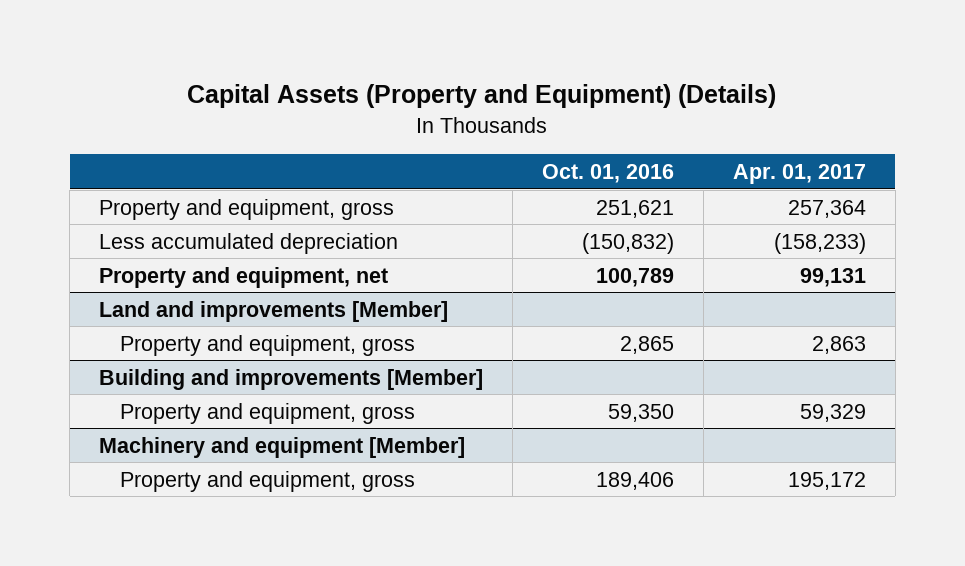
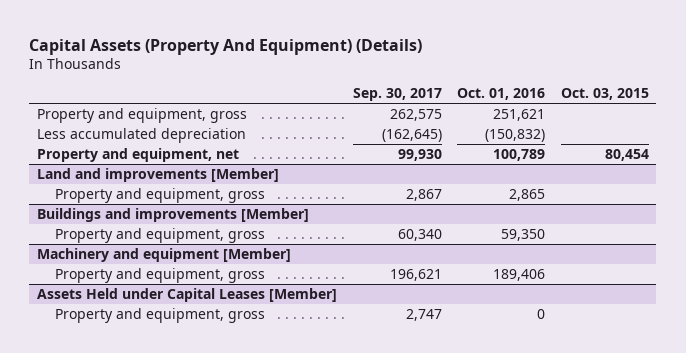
[187,84,777,109] Capital Assets (Property and Equipment) (Details) -> [29,38,423,55] Capital Assets (Property And Equipment) (Details)
[732,164,866,185] Apr. 01, 2017 -> none
none -> [352,88,442,102] Sep. 30, 2017
none -> [560,88,649,101] Oct. 03, 2015
[99,368,484,390] Building and improvements [Member] -> [37,207,310,222] Buildings and improvements [Member]
none -> [37,287,338,302] Assets Held under Capital Leases [Member]
none -> [54,307,265,323] Property and equipment, gross

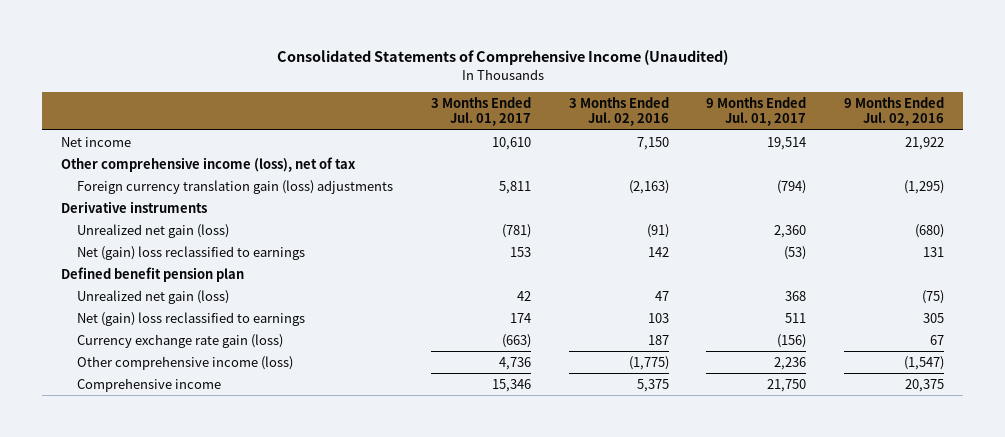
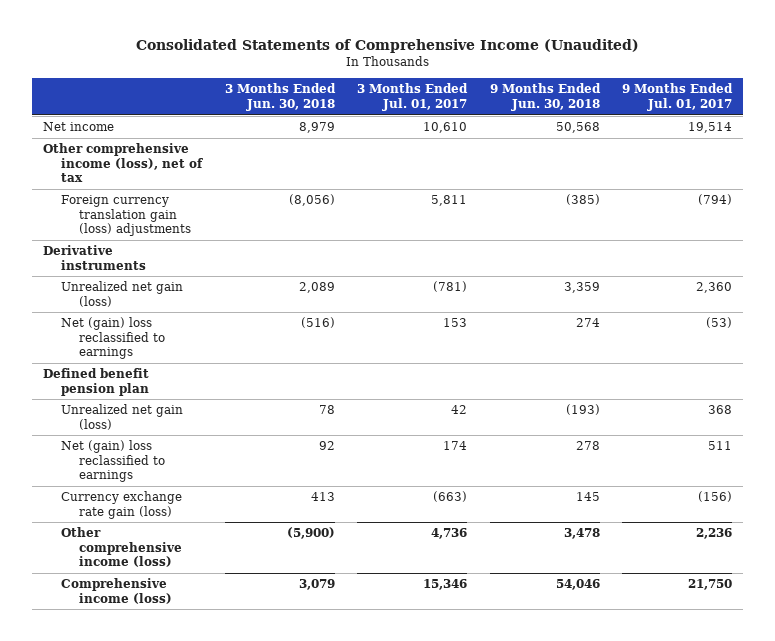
[568,96,669,127] 3 Months Ended Jul. 02, 2016 -> none
[844,96,945,127] 9 Months Ended Jul. 02, 2016 -> none
none -> [224,83,336,111] 3 Months Ended Jun. 30, 2018
none -> [489,83,601,111] 9 Months Ended Jun. 30, 2018
[77,377,222,392] Comprehensive income -> [61,578,173,604] Comprehensive income (loss)

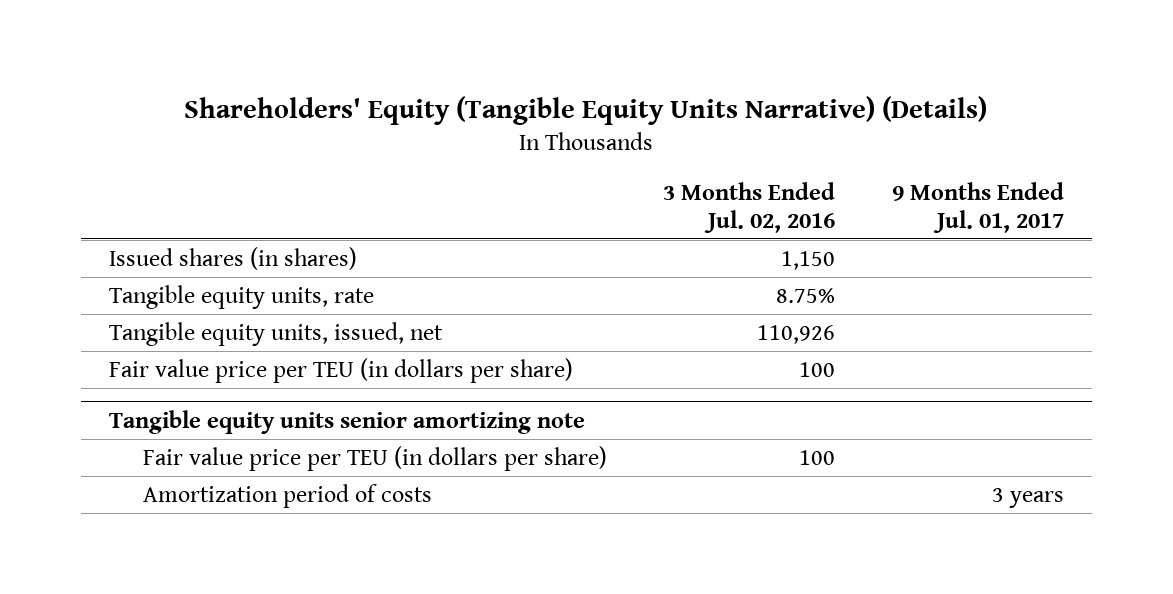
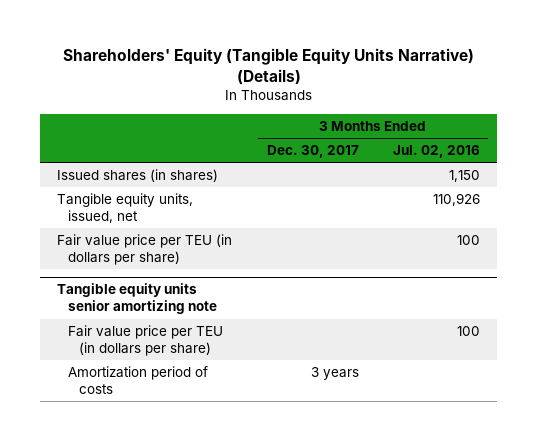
[891,182,1064,233] 9 Months Ended Jul. 01, 2017 -> none
none -> [266,145,359,159] Dec. 30, 2017
[109,284,375,309] Tangible equity units, rate -> none

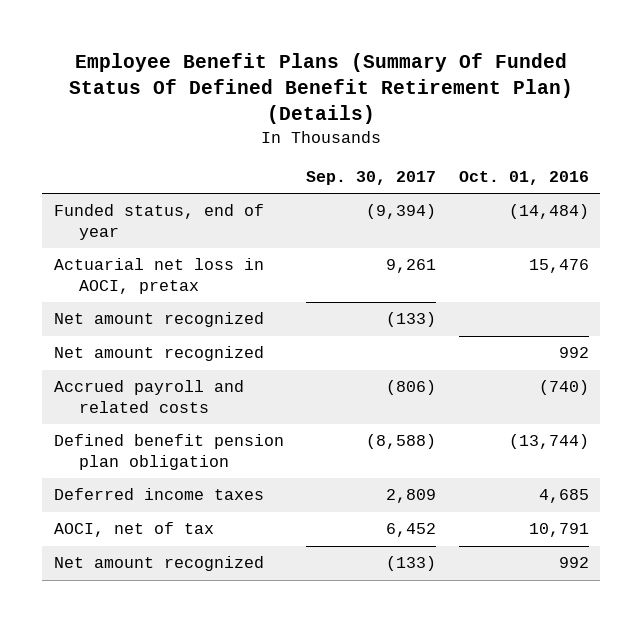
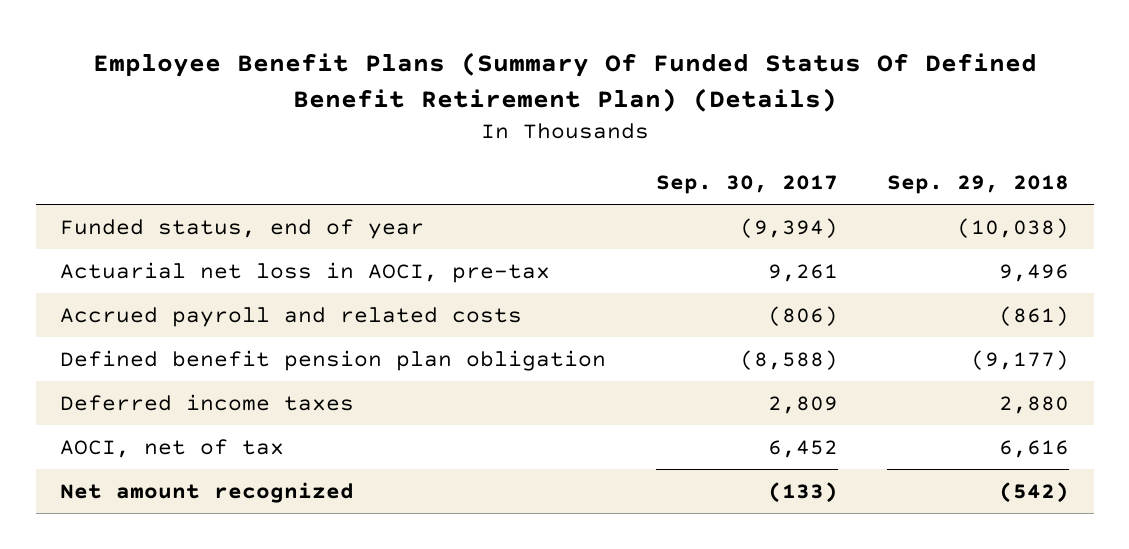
[459,171,590,186] Oct. 01, 2016 -> none
none -> [886,175,1069,195] Sep. 29, 2018
[53,312,264,328] Net amount recognized -> none
[53,346,264,362] Net amount recognized -> none
[53,258,264,294] Actuarial net loss in AOCI, pretax -> [60,261,551,283] Actuarial net loss in AOCI, pre-tax

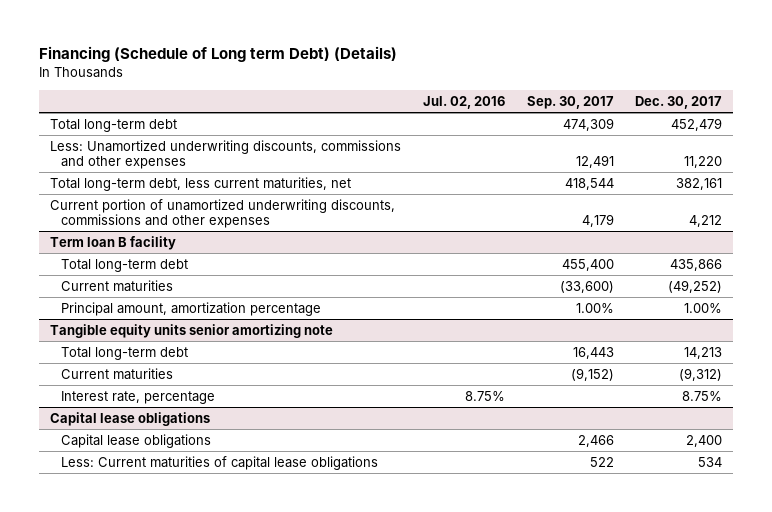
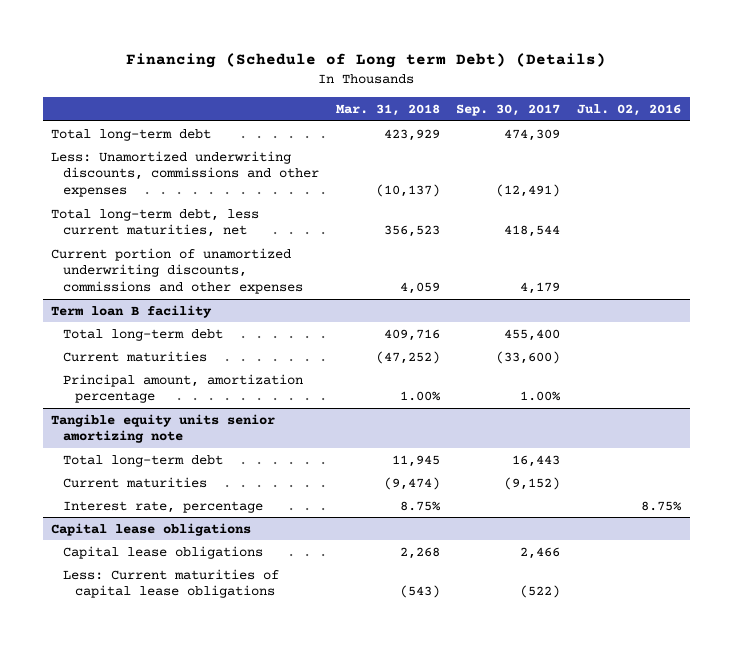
[635,96,723,110] Dec. 30, 2017 -> none
none -> [335,104,440,117] Mar. 31, 2018
[575,155,614,169] 12,491 -> [496,183,561,197] (12,491)
[589,456,614,467] 522 -> [520,585,561,599] (522)

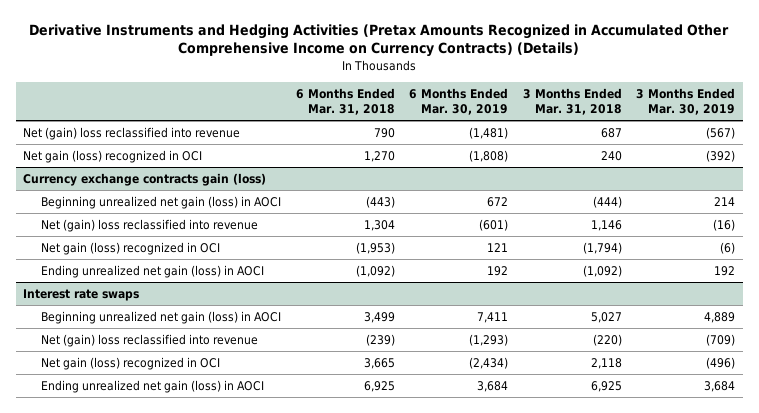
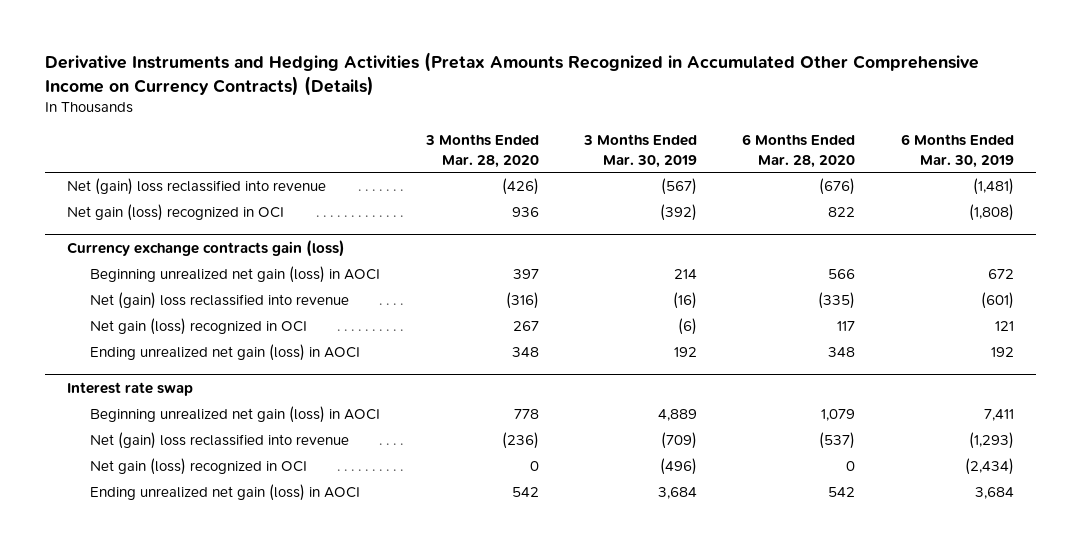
[295,87,395,116] 6 Months Ended Mar. 31, 2018 -> none
[522,87,622,116] 3 Months Ended Mar. 31, 2018 -> none
none -> [424,134,539,168] 3 Months Ended Mar. 28, 2020
none -> [742,134,856,168] 6 Months Ended Mar. 28, 2020
[23,288,140,301] Interest rate swaps -> [67,381,194,396] Interest rate swap

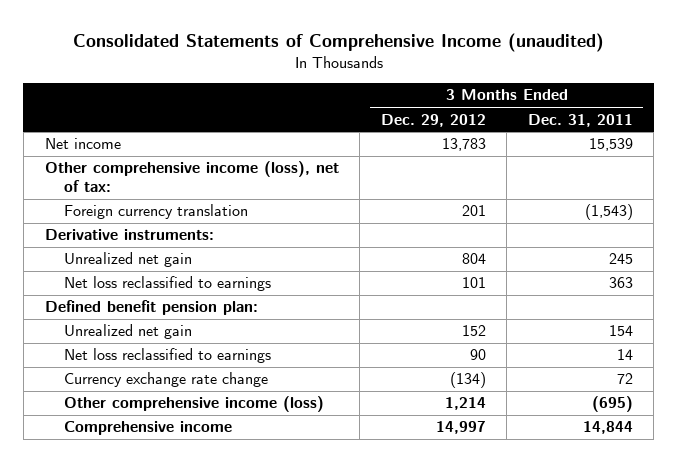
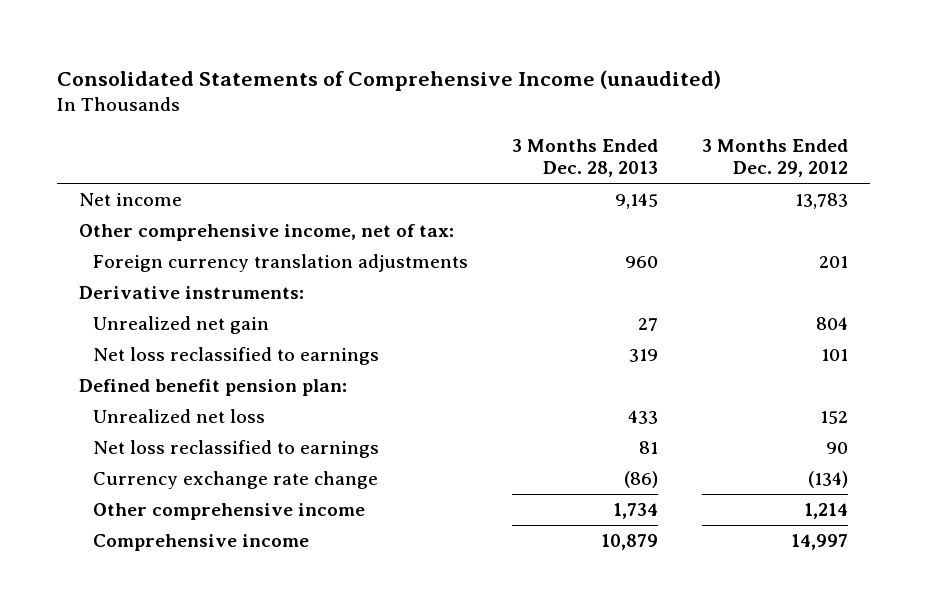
[527,113,633,127] Dec. 31, 2011 -> none
none -> [512,138,659,178] 3 Months Ended Dec. 28, 2013
[44,161,339,193] Other comprehensive income (loss), net of tax: -> [78,223,454,241] Other comprehensive income, net of tax:
[63,204,248,220] Foreign currency translation -> [93,253,469,272] Foreign currency translation adjustments
[63,324,192,340] Unrealized net gain -> [93,408,266,423] Unrealized net loss
[63,396,324,413] Other comprehensive income (loss) -> [93,502,366,520] Other comprehensive income

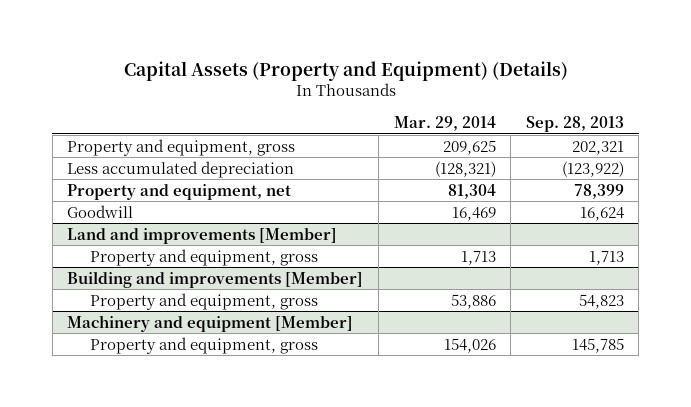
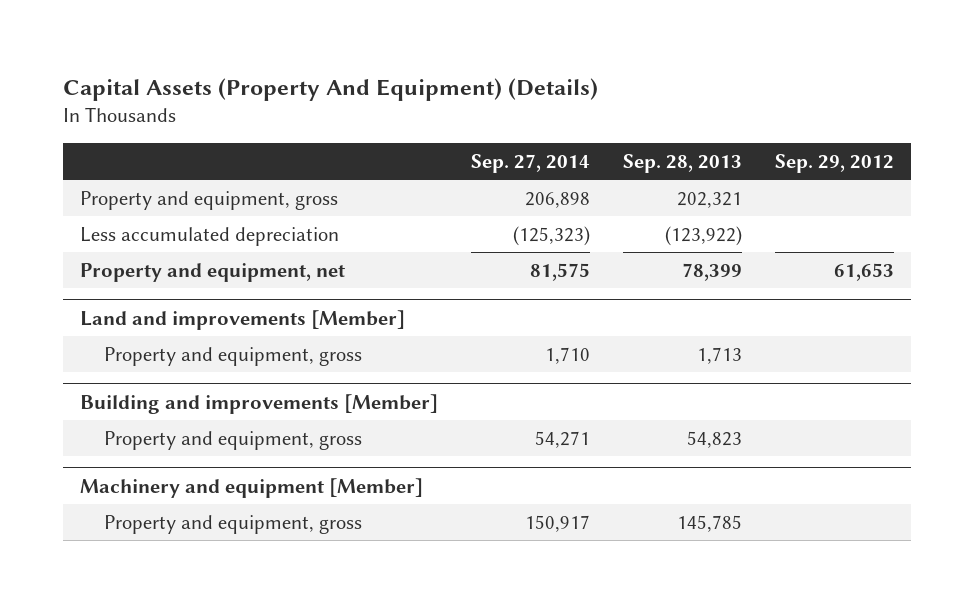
[123,60,568,81] Capital Assets (Property and Equipment) (Details) -> [62,77,598,101] Capital Assets (Property And Equipment) (Details)
[393,116,496,132] Mar. 29, 2014 -> none
none -> [470,153,590,173] Sep. 27, 2014
none -> [775,153,895,173] Sep. 29, 2012
[67,204,134,218] Goodwill -> none

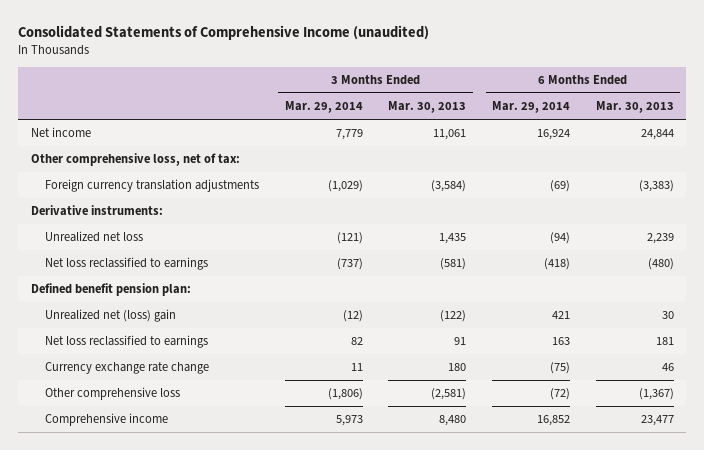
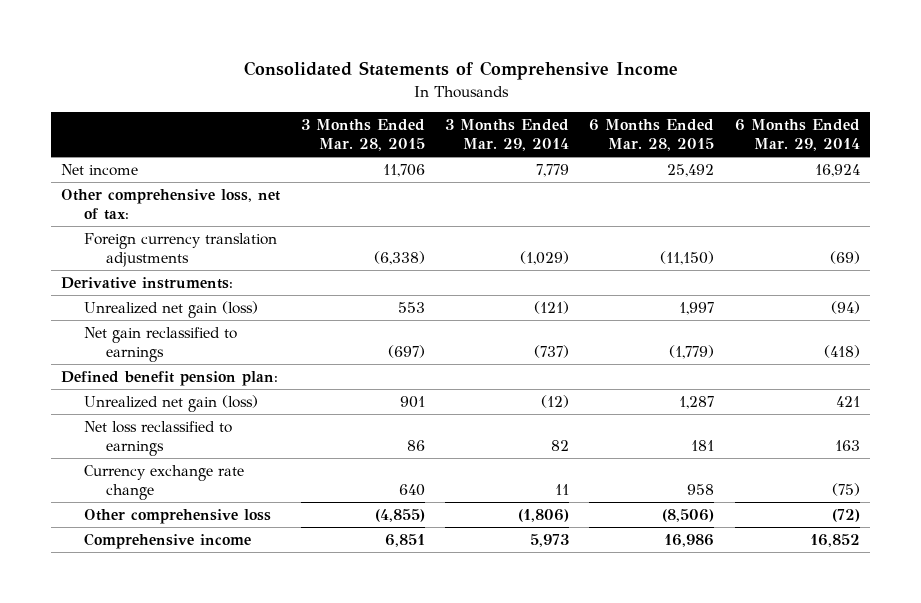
[17,25,429,41] Consolidated Statements of Comprehensive Income (unaudited) -> [243,61,678,81] Consolidated Statements of Comprehensive Income
[388,101,467,114] Mar. 30, 2013 -> none
[595,101,674,114] Mar. 30, 2013 -> none
none -> [300,118,425,152] 3 Months Ended Mar. 28, 2015
none -> [589,118,715,152] 6 Months Ended Mar. 28, 2015
[45,231,144,243] Unrealized net loss -> [83,300,258,318] Unrealized net gain (loss)
[45,257,209,271] Net loss reclassified to earnings -> [83,326,237,363] Net gain reclassified to earnings
[45,309,177,323] Unrealized net (loss) gain -> [83,394,258,412] Unrealized net gain (loss)

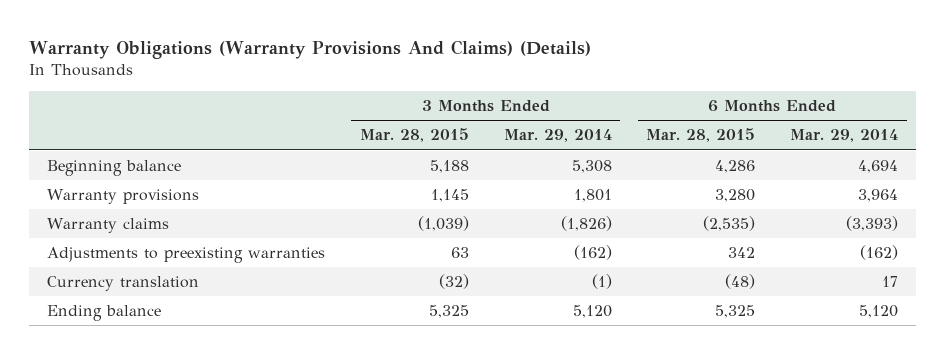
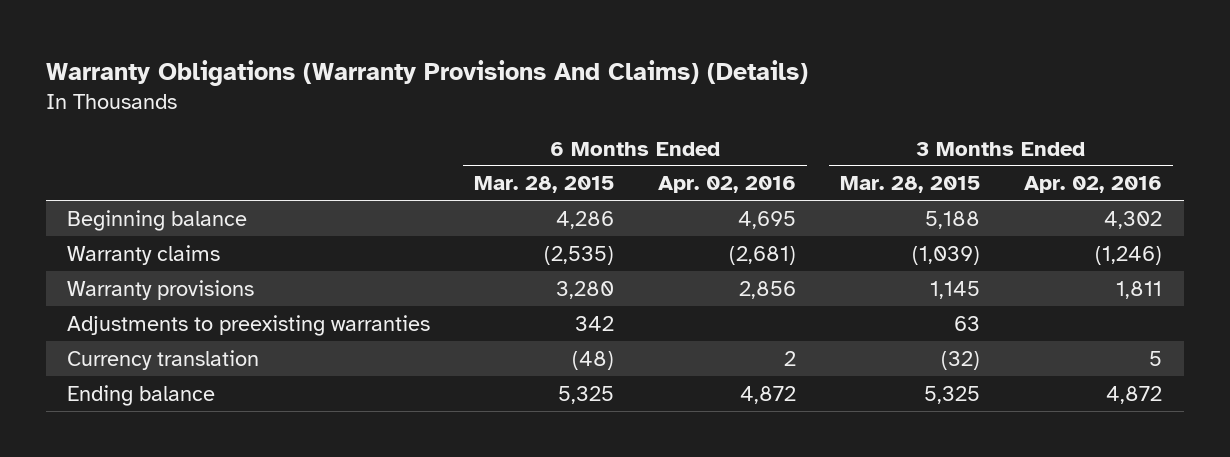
[503,129,612,143] Mar. 29, 2014 -> none
[790,129,899,143] Mar. 29, 2014 -> none
none -> [658,176,797,194] Apr. 02, 2016
none -> [1024,176,1163,194] Apr. 02, 2016
[46,189,199,205] Warranty provisions -> [67,279,255,300] Warranty provisions

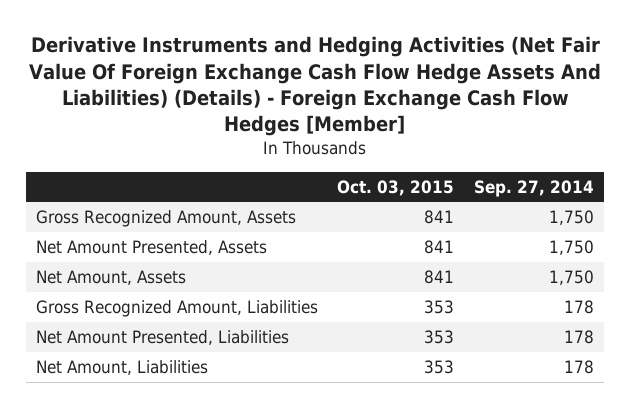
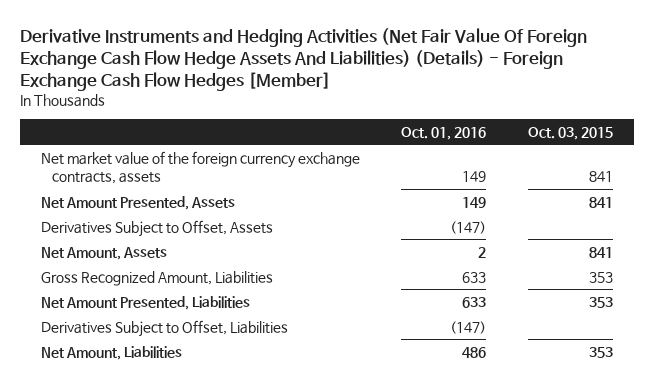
[474,179,595,197] Sep. 27, 2014 -> none
none -> [401,126,487,140] Oct. 01, 2016
[35,210,296,228] Gross Recognized Amount, Assets -> [40,150,360,185] Net market value of the foreign currency exchange contracts, assets
none -> [40,219,273,237] Derivatives Subject to Offset, Assets
none -> [40,319,288,337] Derivatives Subject to Offset, Liabilities

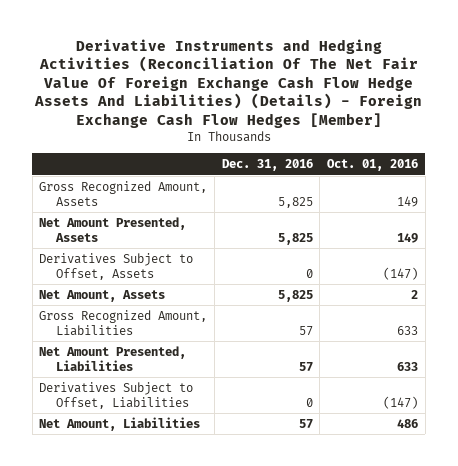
[19,27,587,91] Derivative Instruments and Hedging Activities (Net Fair Value Of Foreign Exchange Cash Flow Hedge Assets And Liabilities) (Details) - Foreign Exchange Cash Flow Hedges [Member] -> [33,38,422,129] Derivative Instruments and Hedging Activities (Reconciliation Of The Net Fair Value Of Foreign Exchange Cash Flow Hedge Assets And Liabilities) (Details) - Foreign Exchange Cash Flow Hedges [Member]
[527,126,613,140] Oct. 03, 2015 -> none
none -> [221,159,313,172] Dec. 31, 2016
[40,150,360,185] Net market value of the foreign currency exchange contracts, assets -> [39,180,208,206] Gross Recognized Amount, Assets

